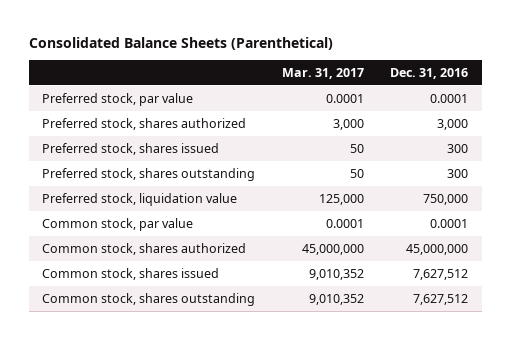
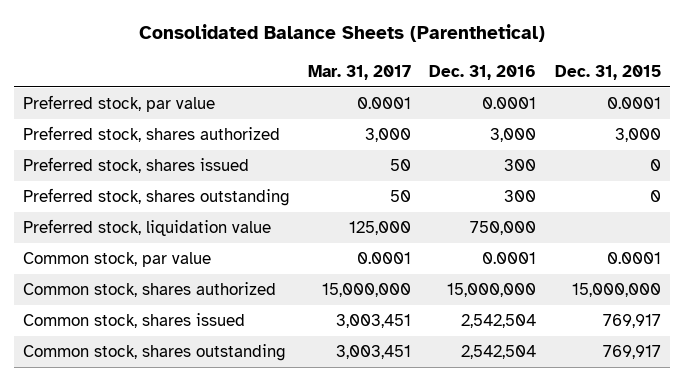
none -> [554,64,661,80] Dec. 31, 2015
[301,243,364,255] 45,000,000 -> [322,283,412,298] 15,000,000
[406,243,469,255] 45,000,000 -> [447,283,537,298] 15,000,000
[308,268,364,280] 9,010,352 -> [336,314,412,329] 3,003,451
[413,268,469,280] 7,627,512 -> [461,314,537,329] 2,542,504
[308,293,364,305] 9,010,352 -> [336,345,412,360] 3,003,451
[413,293,469,305] 7,627,512 -> [461,345,537,360] 2,542,504

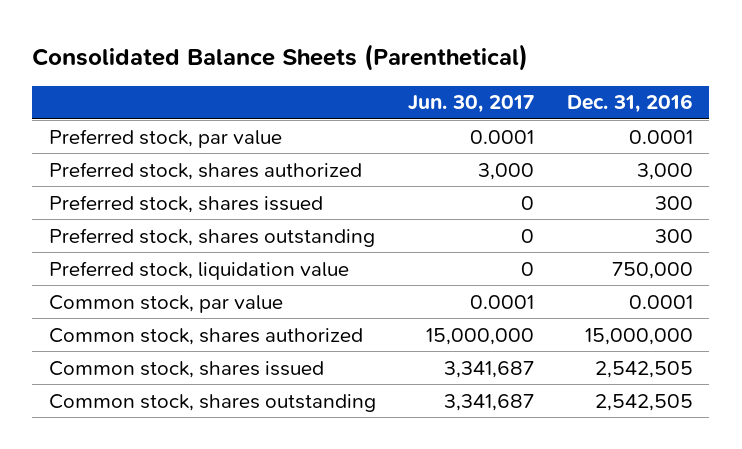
[308,64,412,80] Mar. 31, 2017 -> none
[554,64,661,80] Dec. 31, 2015 -> none
none -> [408,95,535,114] Jun. 30, 2017
[461,314,537,329] 2,542,504 -> [595,360,694,378] 2,542,505
[461,345,537,360] 2,542,504 -> [595,393,694,411] 2,542,505

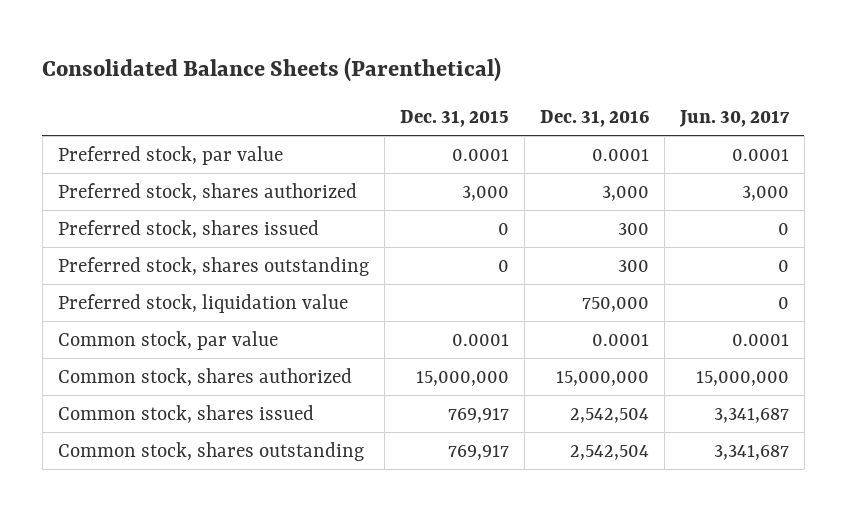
none -> [399,110,509,128] Dec. 31, 2015
[595,360,694,378] 2,542,505 -> [569,407,649,423] 2,542,504
[595,393,694,411] 2,542,505 -> [569,444,649,460] 2,542,504

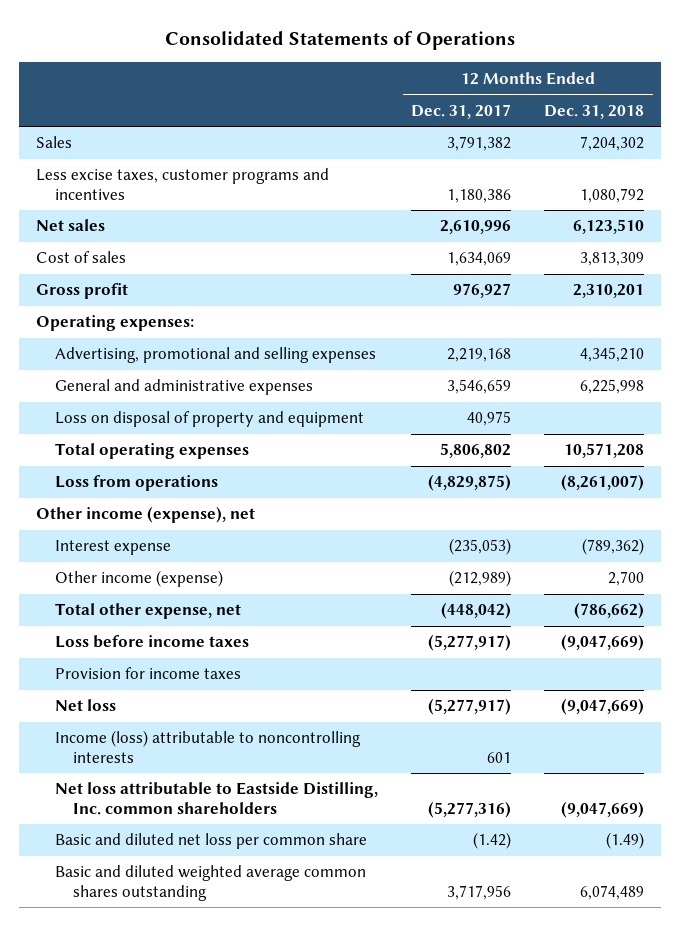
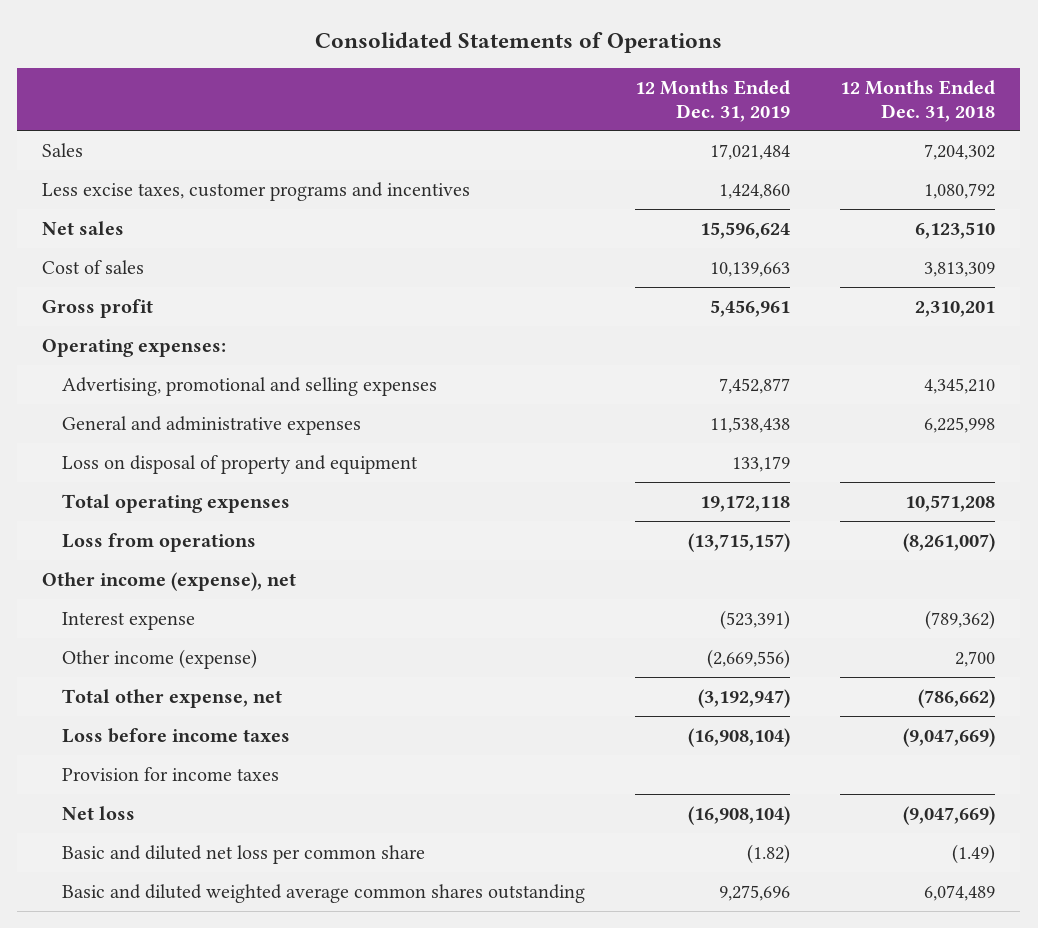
[411,103,512,119] Dec. 31, 2017 -> none
none -> [635,80,791,122] 12 Months Ended Dec. 31, 2019
[54,730,361,763] Income (loss) attributable to noncontrolling interests -> none
[54,782,378,815] Net loss attributable to Eastside Distilling, Inc. common shareholders -> none

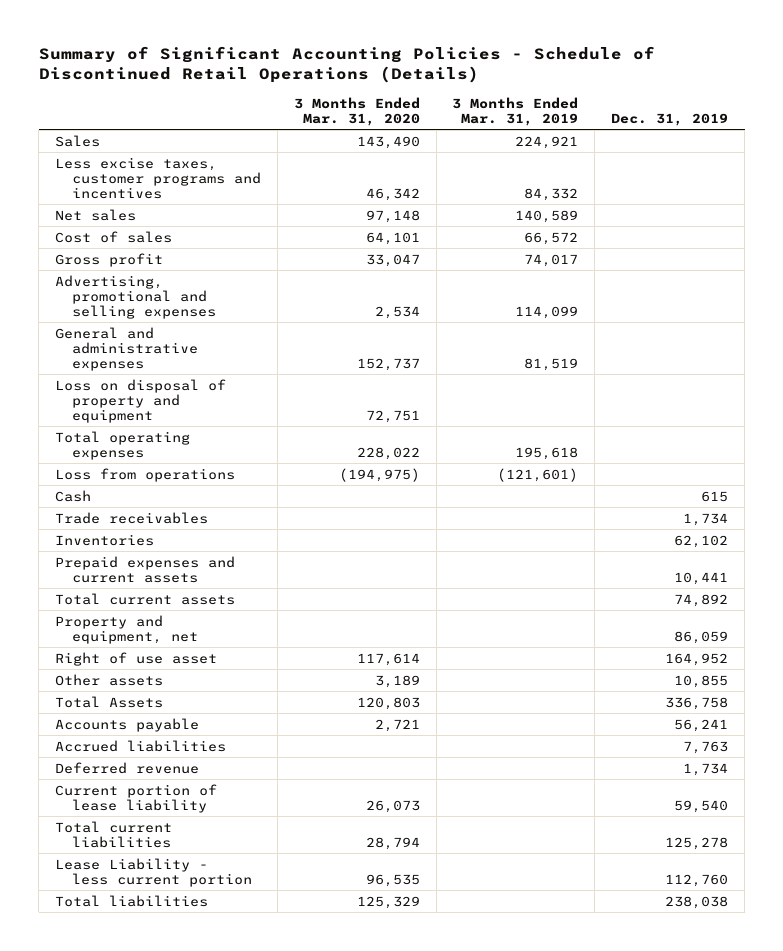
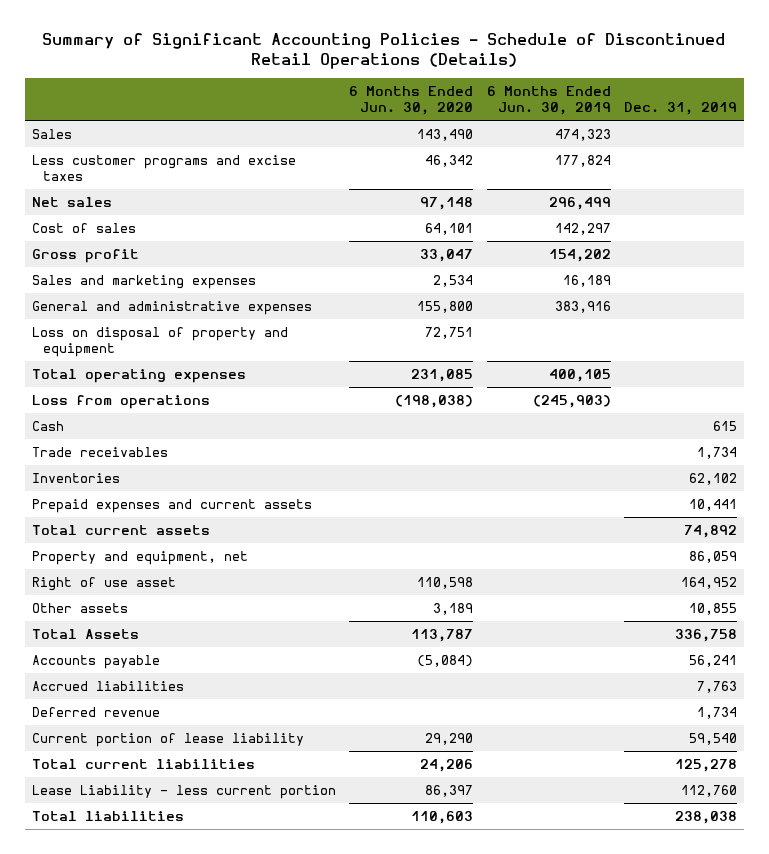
[293,96,420,126] 3 Months Ended Mar. 31, 2020 -> none
[452,96,579,126] 3 Months Ended Mar. 31, 2019 -> none
none -> [349,85,474,116] 6 Months Ended Jun. 30, 2020
none -> [486,85,611,116] 6 Months Ended Jun. 30, 2019
[55,156,261,199] Less excise taxes, customer programs and incentives -> [31,154,296,182] Less customer programs and excise taxes
[55,274,216,319] Advertising, promotional and selling expenses -> [31,274,256,289] Sales and marketing expenses

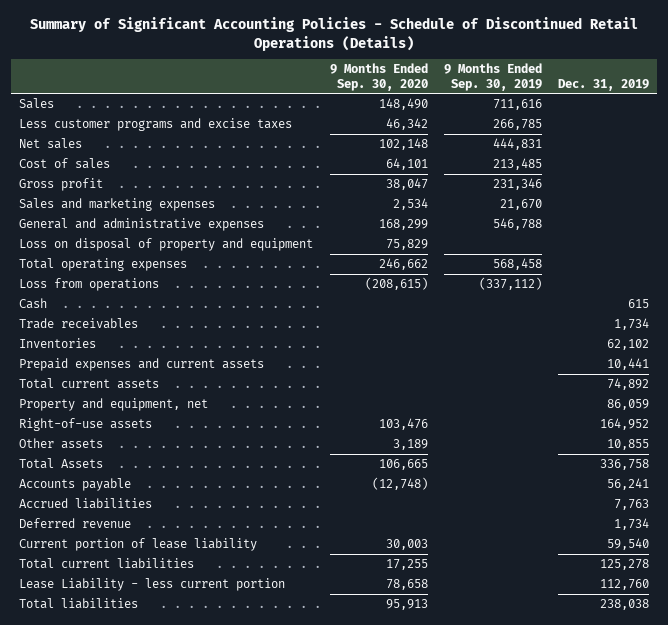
[349,85,474,116] 6 Months Ended Jun. 30, 2020 -> none
[486,85,611,116] 6 Months Ended Jun. 30, 2019 -> none
none -> [329,63,428,91] 9 Months Ended Sep. 30, 2020
none -> [443,63,542,91] 9 Months Ended Sep. 30, 2019
[31,576,176,591] Right of use asset -> [19,418,153,432] Right-of-use assets

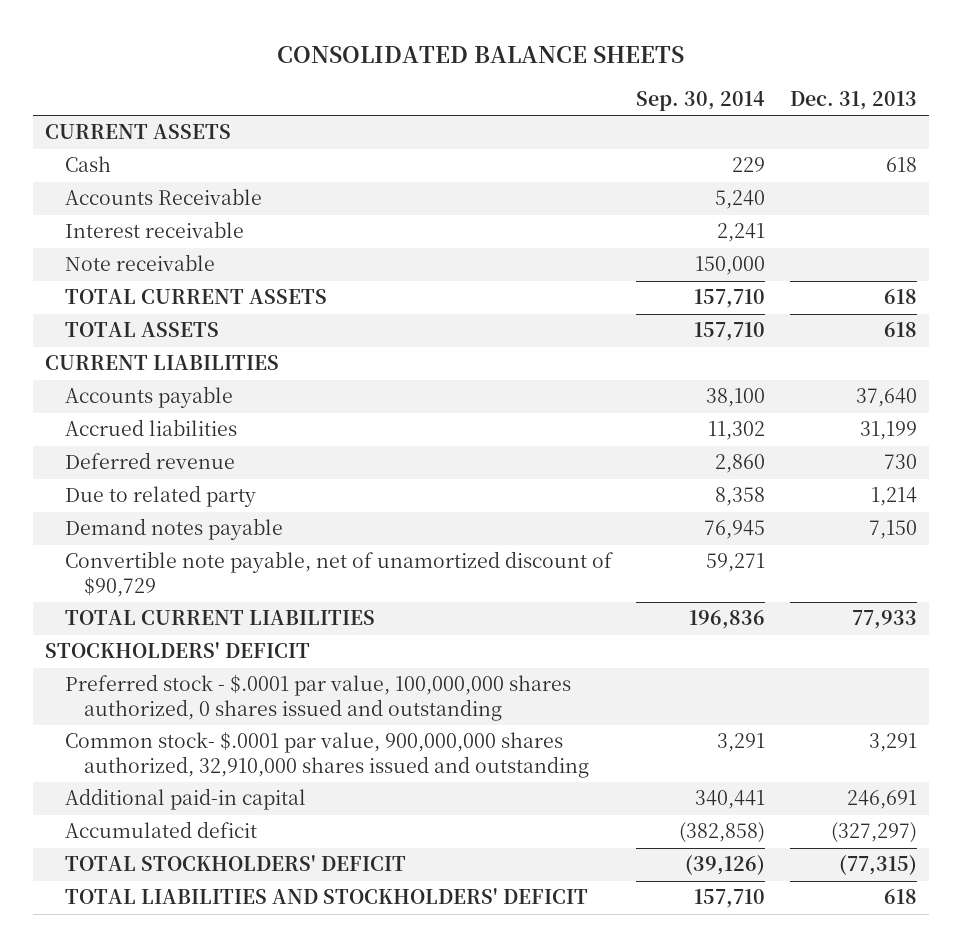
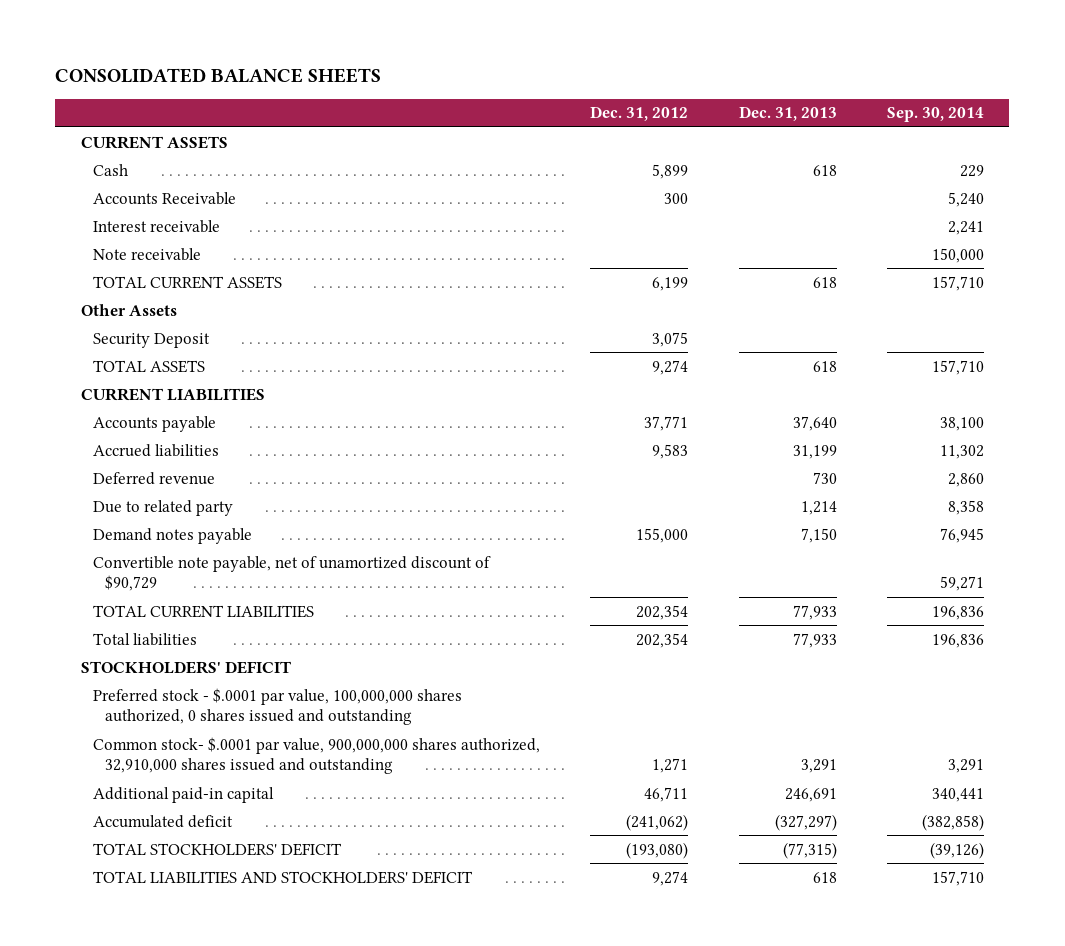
none -> [590,106,689,122] Dec. 31, 2012
none -> [80,303,177,316] Other Assets
none -> [92,332,210,348] Security Deposit
none -> [92,632,197,646] Total liabilities

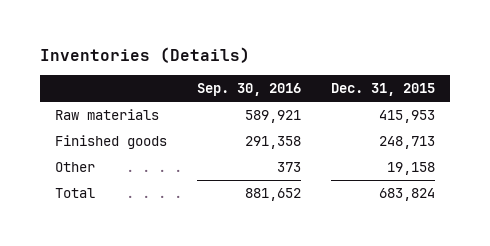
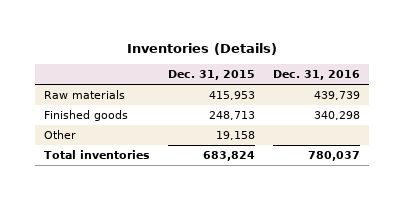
[196,83,301,97] Sep. 30, 2016 -> none
none -> [272,69,360,80] Dec. 31, 2016
[54,188,95,199] Total -> [44,150,151,160] Total inventories

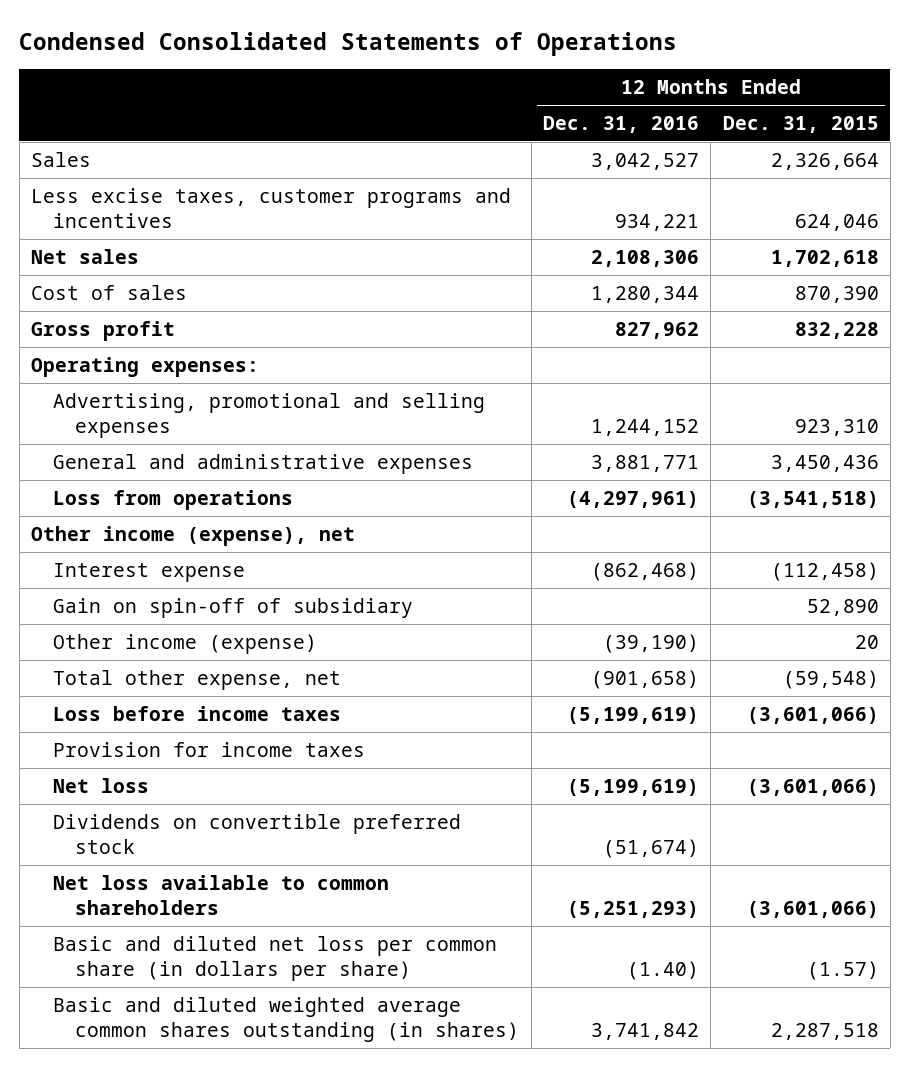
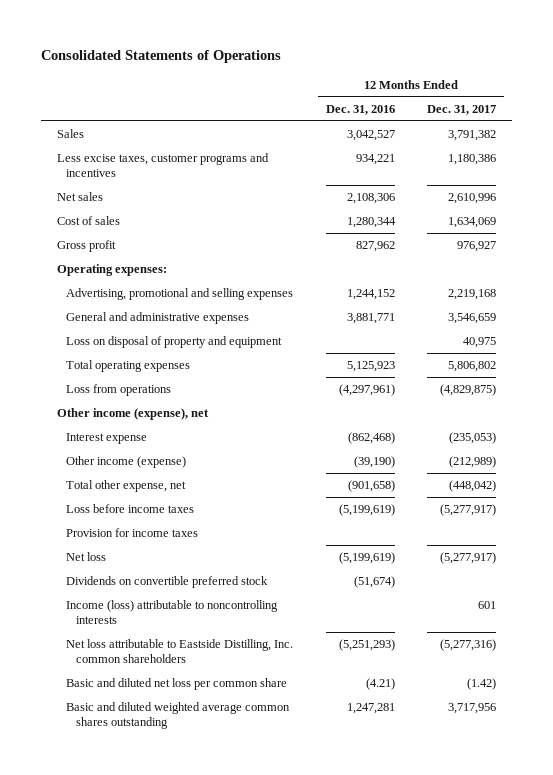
[19,31,678,56] Condensed Consolidated Statements of Operations -> [40,50,281,64] Consolidated Statements of Operations
[722,116,879,134] Dec. 31, 2015 -> none
none -> [427,104,497,115] Dec. 31, 2017
none -> [66,336,283,349] Loss on disposal of property and equipment
none -> [66,360,191,373] Total operating expenses
[53,597,414,618] Gain on spin-off of subsidiary -> none
none -> [66,600,279,625] Income (loss) attributable to noncontrolling interests
[53,874,390,916] Net loss available to common shareholders -> [66,639,294,664] Net loss attributable to Eastside Distilling, Inc. common shareholders
[53,935,498,982] Basic and diluted net loss per common share (in dollars per share) -> [66,678,288,691] Basic and diluted net loss per common share
[626,961,699,981] (1.40) -> [365,678,395,691] (4.21)
[53,996,520,1043] Basic and diluted weighted average common shares outstanding (in shares) -> [66,702,291,730] Basic and diluted weighted average common shares outstanding
[590,1023,699,1041] 3,741,842 -> [346,703,395,715] 1,247,281

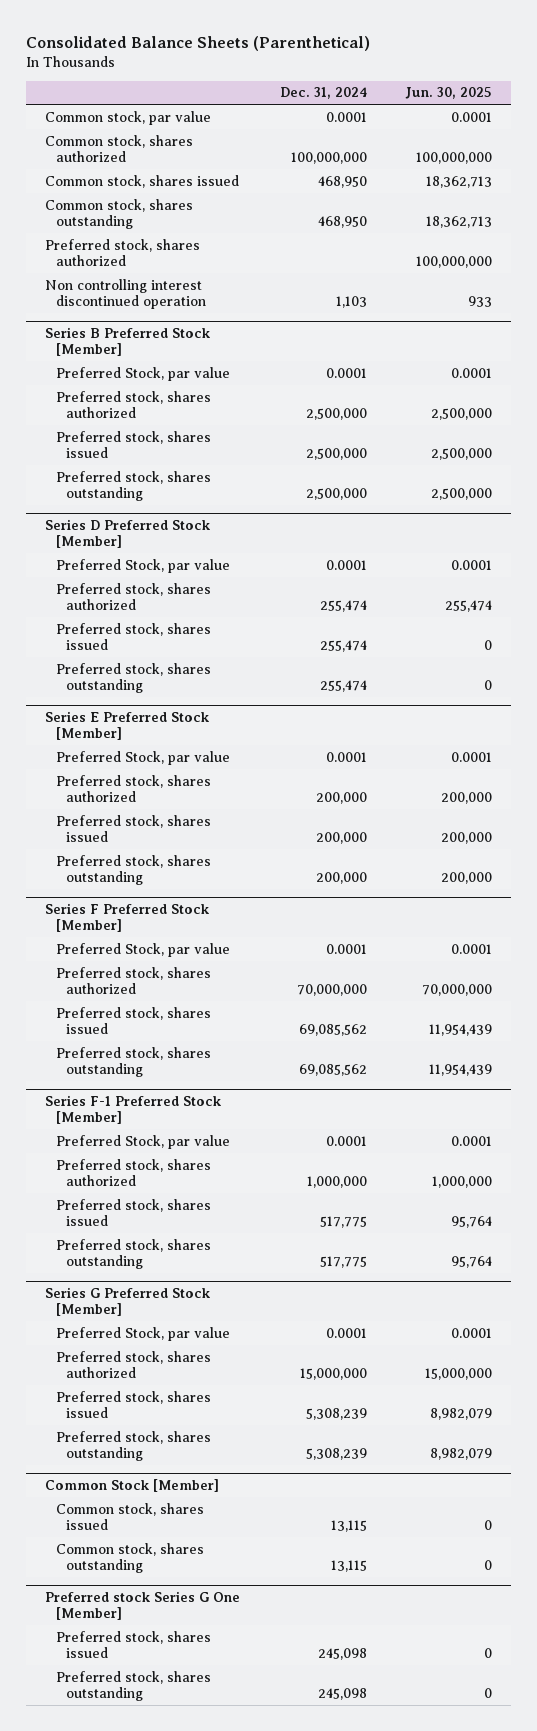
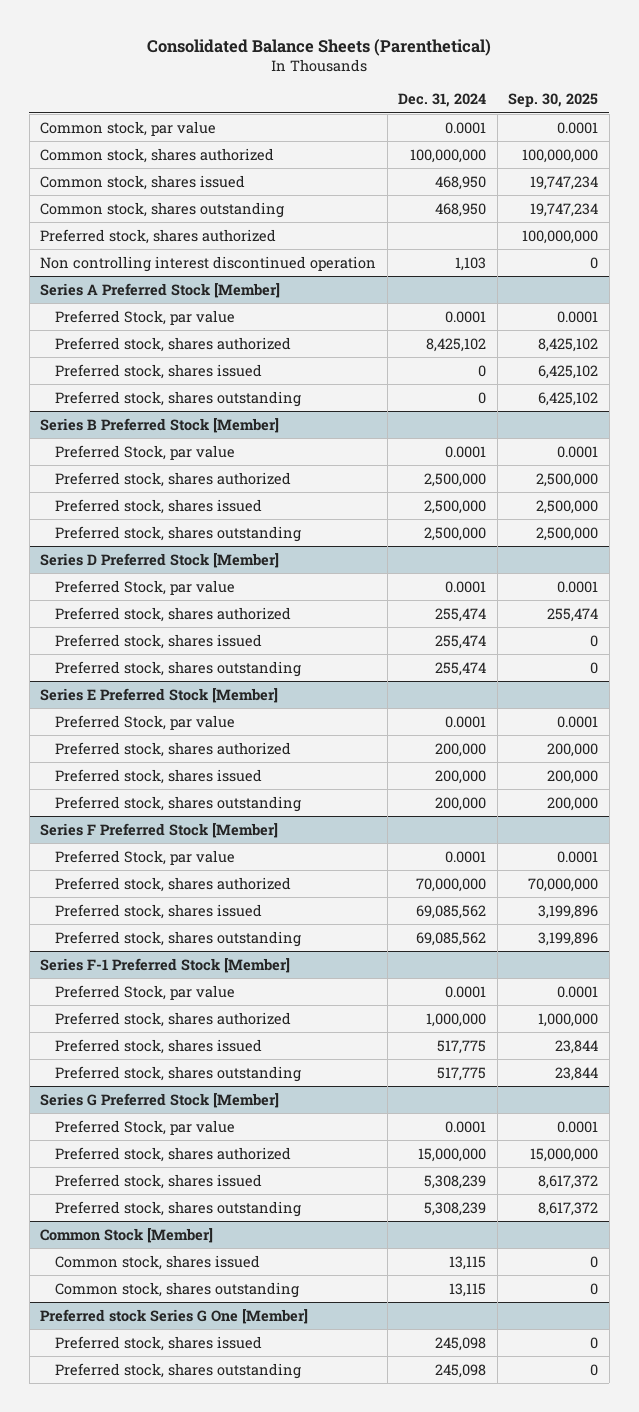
[404,87,492,100] Jun. 30, 2025 -> none
none -> [508,93,599,108] Sep. 30, 2025
none -> [40,282,281,298] Series A Preferred Stock [Member]
none -> [55,309,236,325] Preferred Stock, par value
none -> [55,336,292,352] Preferred stock, shares authorized
none -> [55,363,263,379] Preferred stock, shares issued
none -> [55,390,302,407] Preferred stock, shares outstanding

